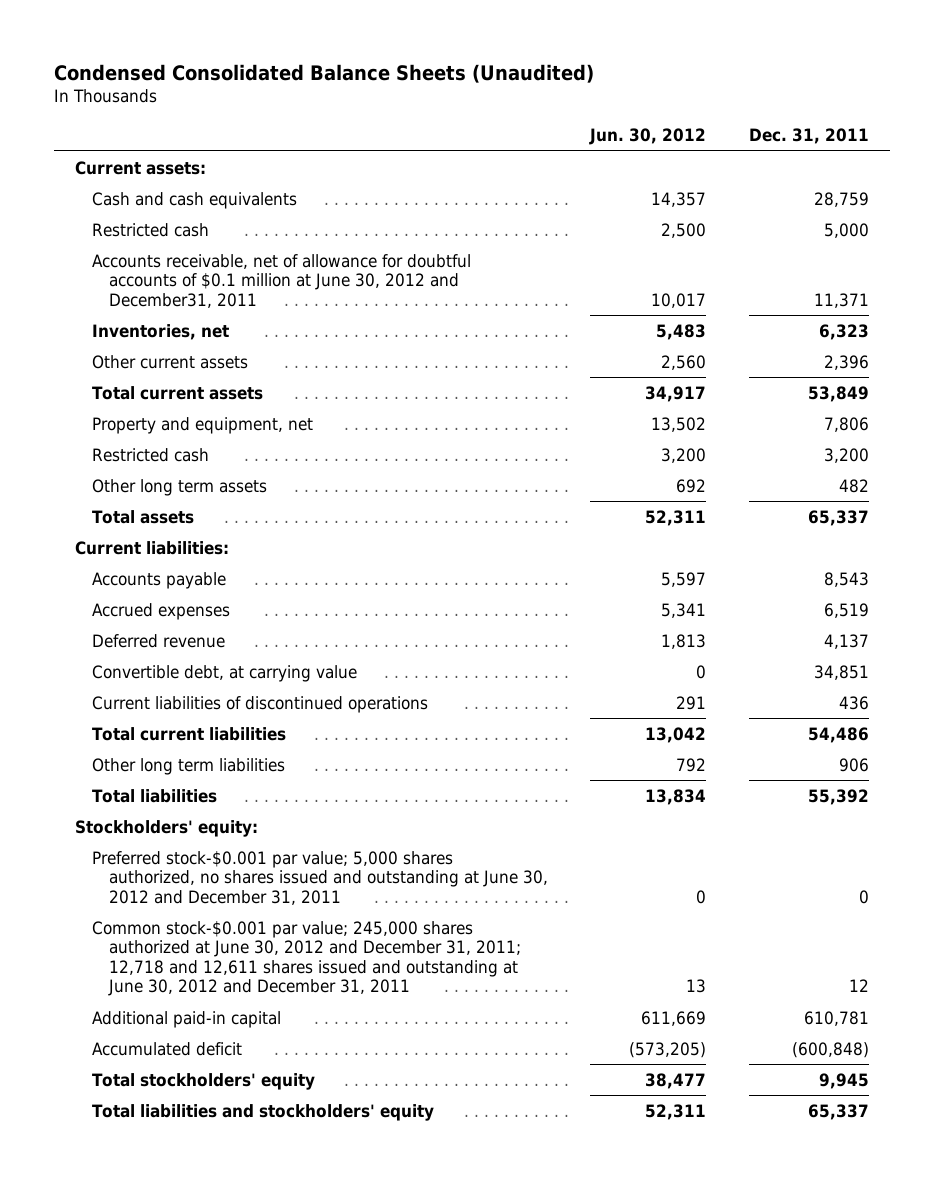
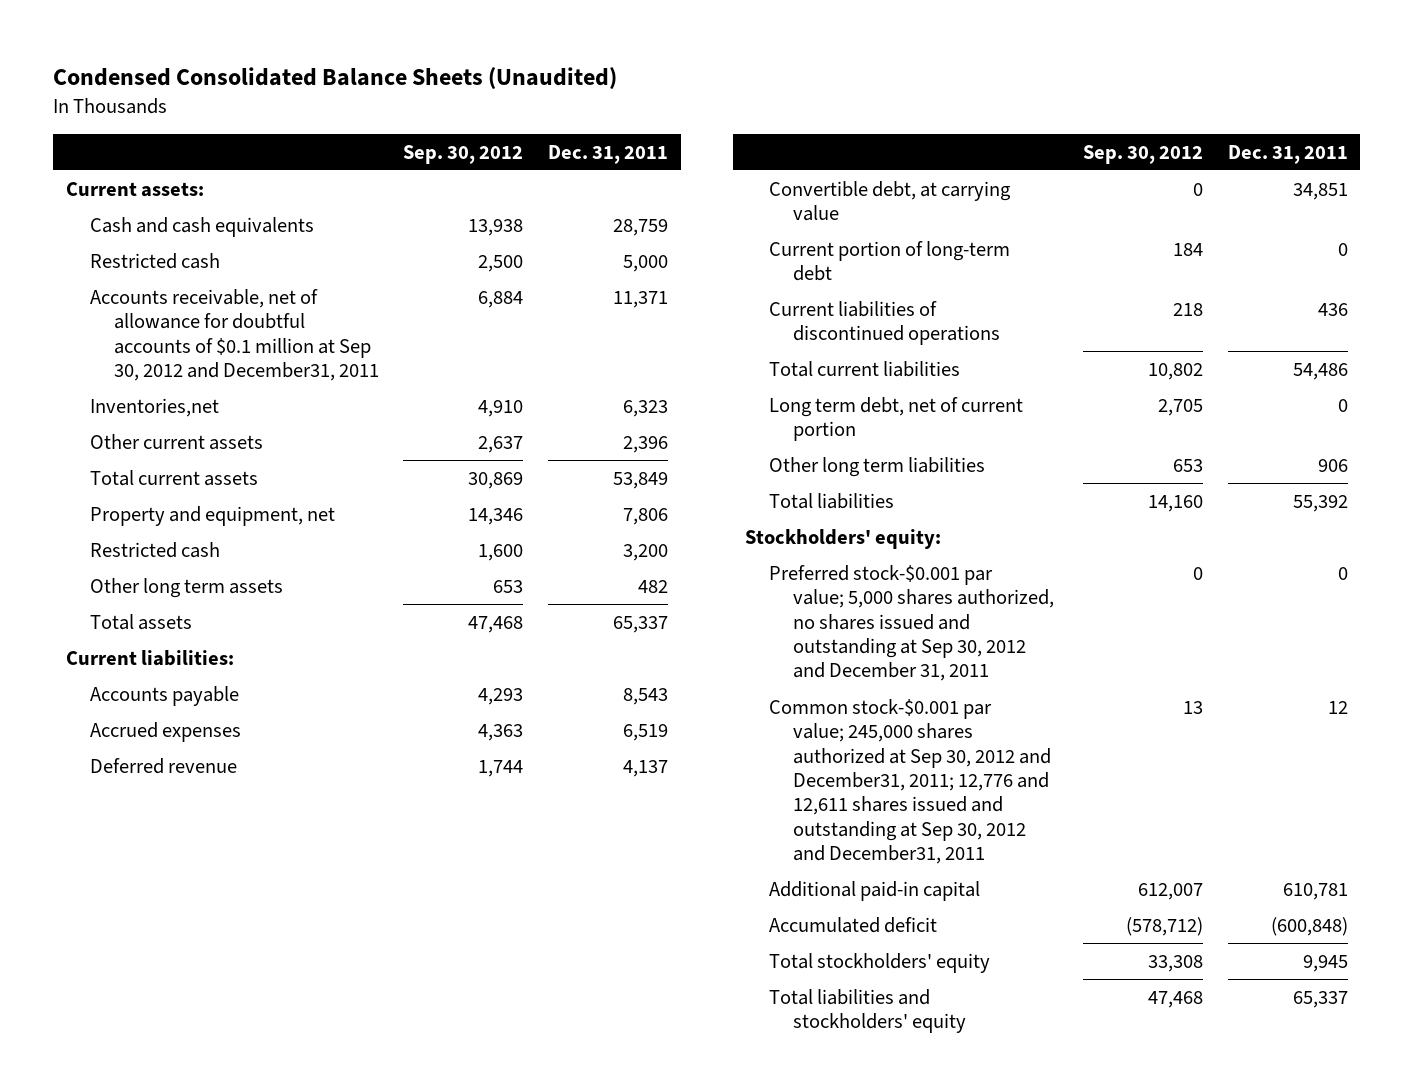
[589,128,707,146] Jun. 30, 2012 -> none
none -> [403,144,524,164] Sep. 30, 2012
[91,253,471,308] Accounts receivable, net of allowance for doubtful accounts of $0.1 million at June 30, 2012 and December31, 2011 -> [89,288,379,382] Accounts receivable, net of allowance for doubtful accounts of $0.1 million at Sep 30, 2012 and December31, 2011
[91,323,229,340] Inventories, net -> [89,397,219,417] Inventories,net
none -> [769,240,1011,282] Current portion of long-term debt
none -> [769,396,1024,442] Long term debt, net of current portion
[91,850,548,905] Preferred stock-$0.001 par value; 5,000 shares authorized, no shares issued and outstanding at June 30, 2012 and December 31, 2011 -> [769,564,1055,682] Preferred stock-$0.001 par value; 5,000 shares authorized, no shares issued and outstanding at Sep 30, 2012 and December 31, 2011
[91,920,521,997] Common stock-$0.001 par value; 245,000 shares authorized at June 30, 2012 and December 31, 2011; 12,718 and 12,611 shares issued and outstanding at June 30, 2012 and December 31, 2011 -> [769,698,1052,865] Common stock-$0.001 par value; 245,000 shares authorized at Sep 30, 2012 and December31, 2011; 12,776 and 12,611 shares issued and outstanding at Sep 30, 2012 and December31, 2011

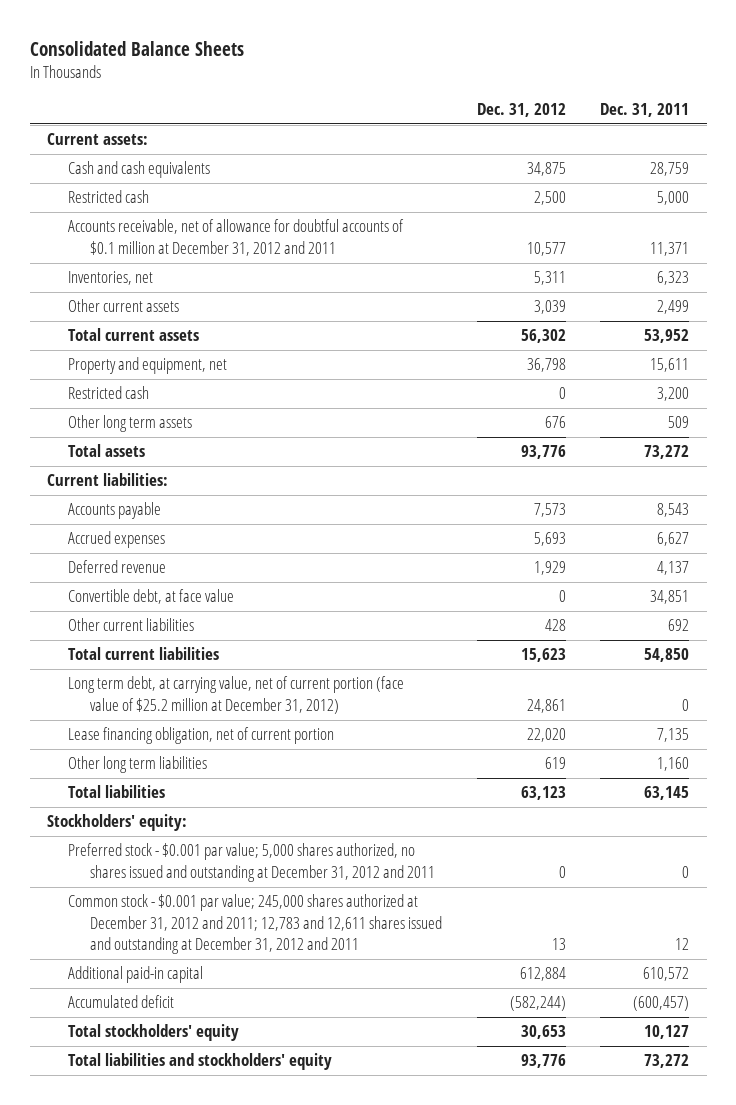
[53,67,618,90] Condensed Consolidated Balance Sheets (Unaudited) -> [29,40,244,56] Consolidated Balance Sheets
[403,144,524,164] Sep. 30, 2012 -> none
none -> [476,103,566,118] Dec. 31, 2012
[89,288,379,382] Accounts receivable, net of allowance for doubtful accounts of $0.1 million at Sep 30, 2012 and December31, 2011 -> [68,219,405,256] Accounts receivable, net of allowance for doubtful accounts of $0.1 million at December 31, 2012 and 2011
[89,397,219,417] Inventories,net -> [68,271,154,286] Inventories, net
[623,435,669,453] 2,396 -> [657,300,690,315] 2,499
[613,471,669,489] 53,849 -> [644,329,690,344] 53,952
[623,507,669,525] 7,806 -> [650,358,690,373] 15,611
[638,579,669,593] 482 -> [668,416,690,429] 509
[613,615,669,633] 65,337 -> [644,445,690,460] 73,272
[623,723,669,741] 6,519 -> [657,532,690,547] 6,627
[769,240,1011,282] Current portion of long-term debt -> none
[769,300,1001,346] Current liabilities of discontinued operations -> none
[769,180,1012,222] Convertible debt, at carrying value -> [68,589,235,605] Convertible debt, at face value
none -> [68,618,195,632] Other current liabilities
[1292,362,1348,380] 54,486 -> [644,648,690,663] 54,850
[769,396,1024,442] Long term debt, net of current portion -> [68,676,405,714] Long term debt, at carrying value, net of current portion (face value of $25.2 million at December 31, 2012)
none -> [68,727,335,745] Lease financing obligation, net of current portion
[1317,458,1348,472] 906 -> [657,757,690,772] 1,160
[1292,494,1348,512] 55,392 -> [644,786,690,801] 63,145
[769,564,1055,682] Preferred stock-$0.001 par value; 5,000 shares authorized, no shares issued and outstanding at Sep 30, 2012 and December 31, 2011 -> [68,843,435,882] Preferred stock - $0.001 par value; 5,000 shares authorized, no shares issued and outstanding at December 31, 2012 and 2011
[769,698,1052,865] Common stock-$0.001 par value; 245,000 shares authorized at Sep 30, 2012 and December31, 2011; 12,776 and 12,611 shares issued and outstanding at Sep 30, 2012 and December31, 2011 -> [68,894,442,955] Common stock - $0.001 par value; 245,000 shares authorized at December 31, 2012 and 2011; 12,783 and 12,611 shares issued and outstanding at December 31, 2012 and 2011
[1282,882,1348,900] 610,781 -> [643,967,690,982] 610,572
[1270,916,1348,936] (600,848) -> [633,996,690,1012] (600,457)
[1302,954,1348,972] 9,945 -> [644,1025,690,1040] 10,127
[1292,990,1348,1008] 65,337 -> [644,1054,690,1069] 73,272

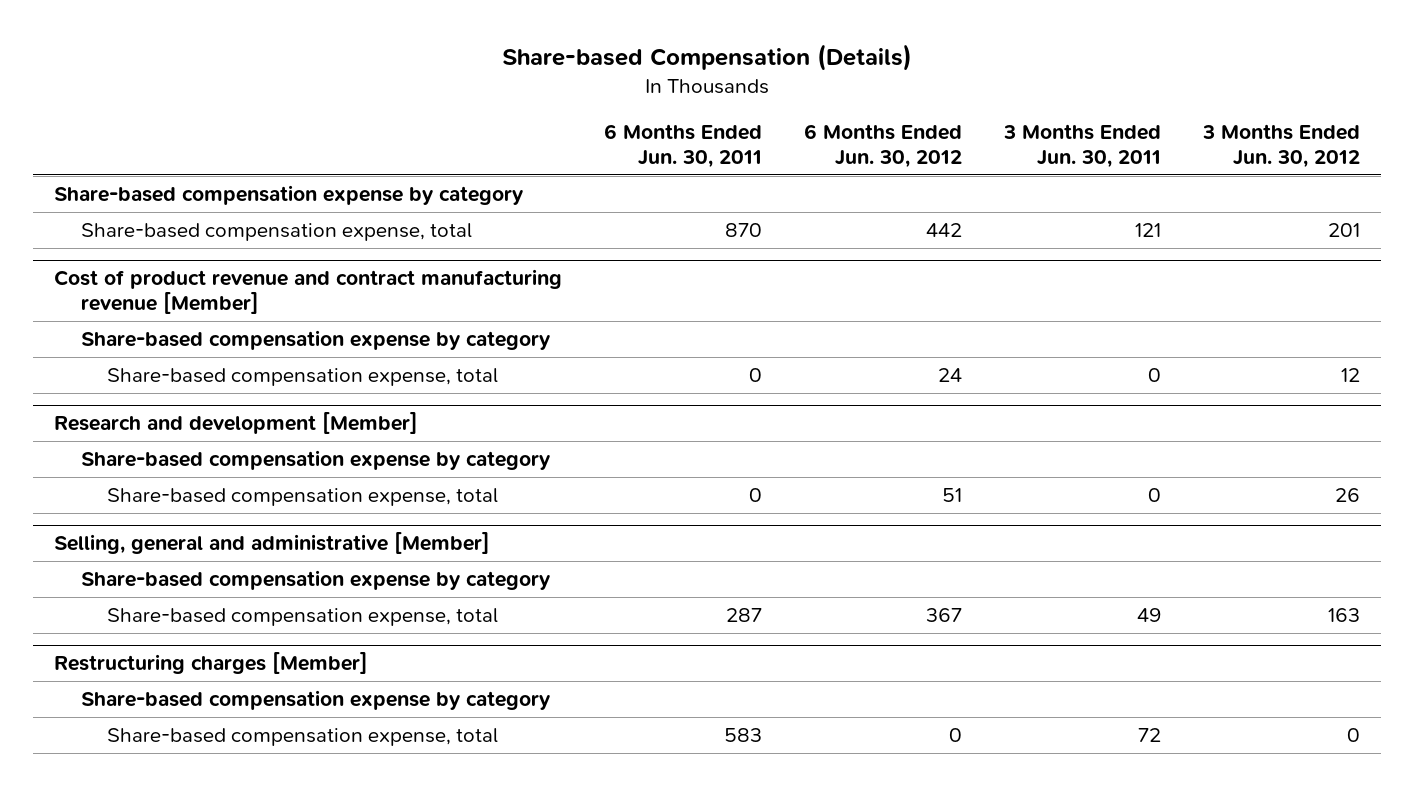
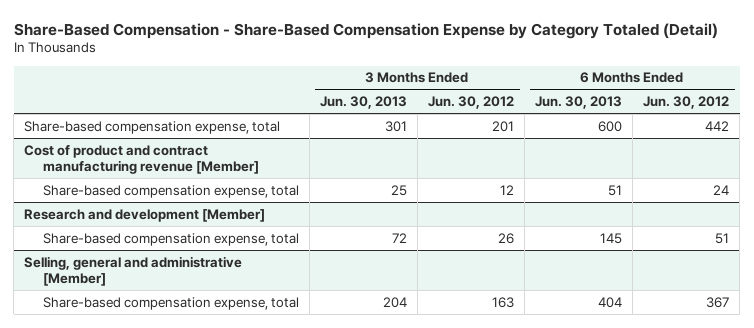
[501,44,912,72] Share-based Compensation (Details) -> [13,22,718,39] Share-Based Compensation - Share-Based Compensation Expense by Category Totaled (Detail)
[604,124,763,168] 6 Months Ended Jun. 30, 2011 -> none
[1002,124,1161,168] 3 Months Ended Jun. 30, 2011 -> none
none -> [320,96,408,110] Jun. 30, 2013
none -> [535,96,623,110] Jun. 30, 2013
[54,184,525,205] Share-based compensation expense by category -> none
[80,329,551,350] Share-based compensation expense by category -> none
[54,269,563,315] Cost of product revenue and contract manufacturing revenue [Member] -> [24,144,260,174] Cost of product and contract manufacturing revenue [Member]
[80,449,551,470] Share-based compensation expense by category -> none
[80,569,551,590] Share-based compensation expense by category -> none
[54,652,369,675] Restructuring charges [Member] -> none
[80,689,551,710] Share-based compensation expense by category -> none
[107,727,499,746] Share-based compensation expense, total -> none

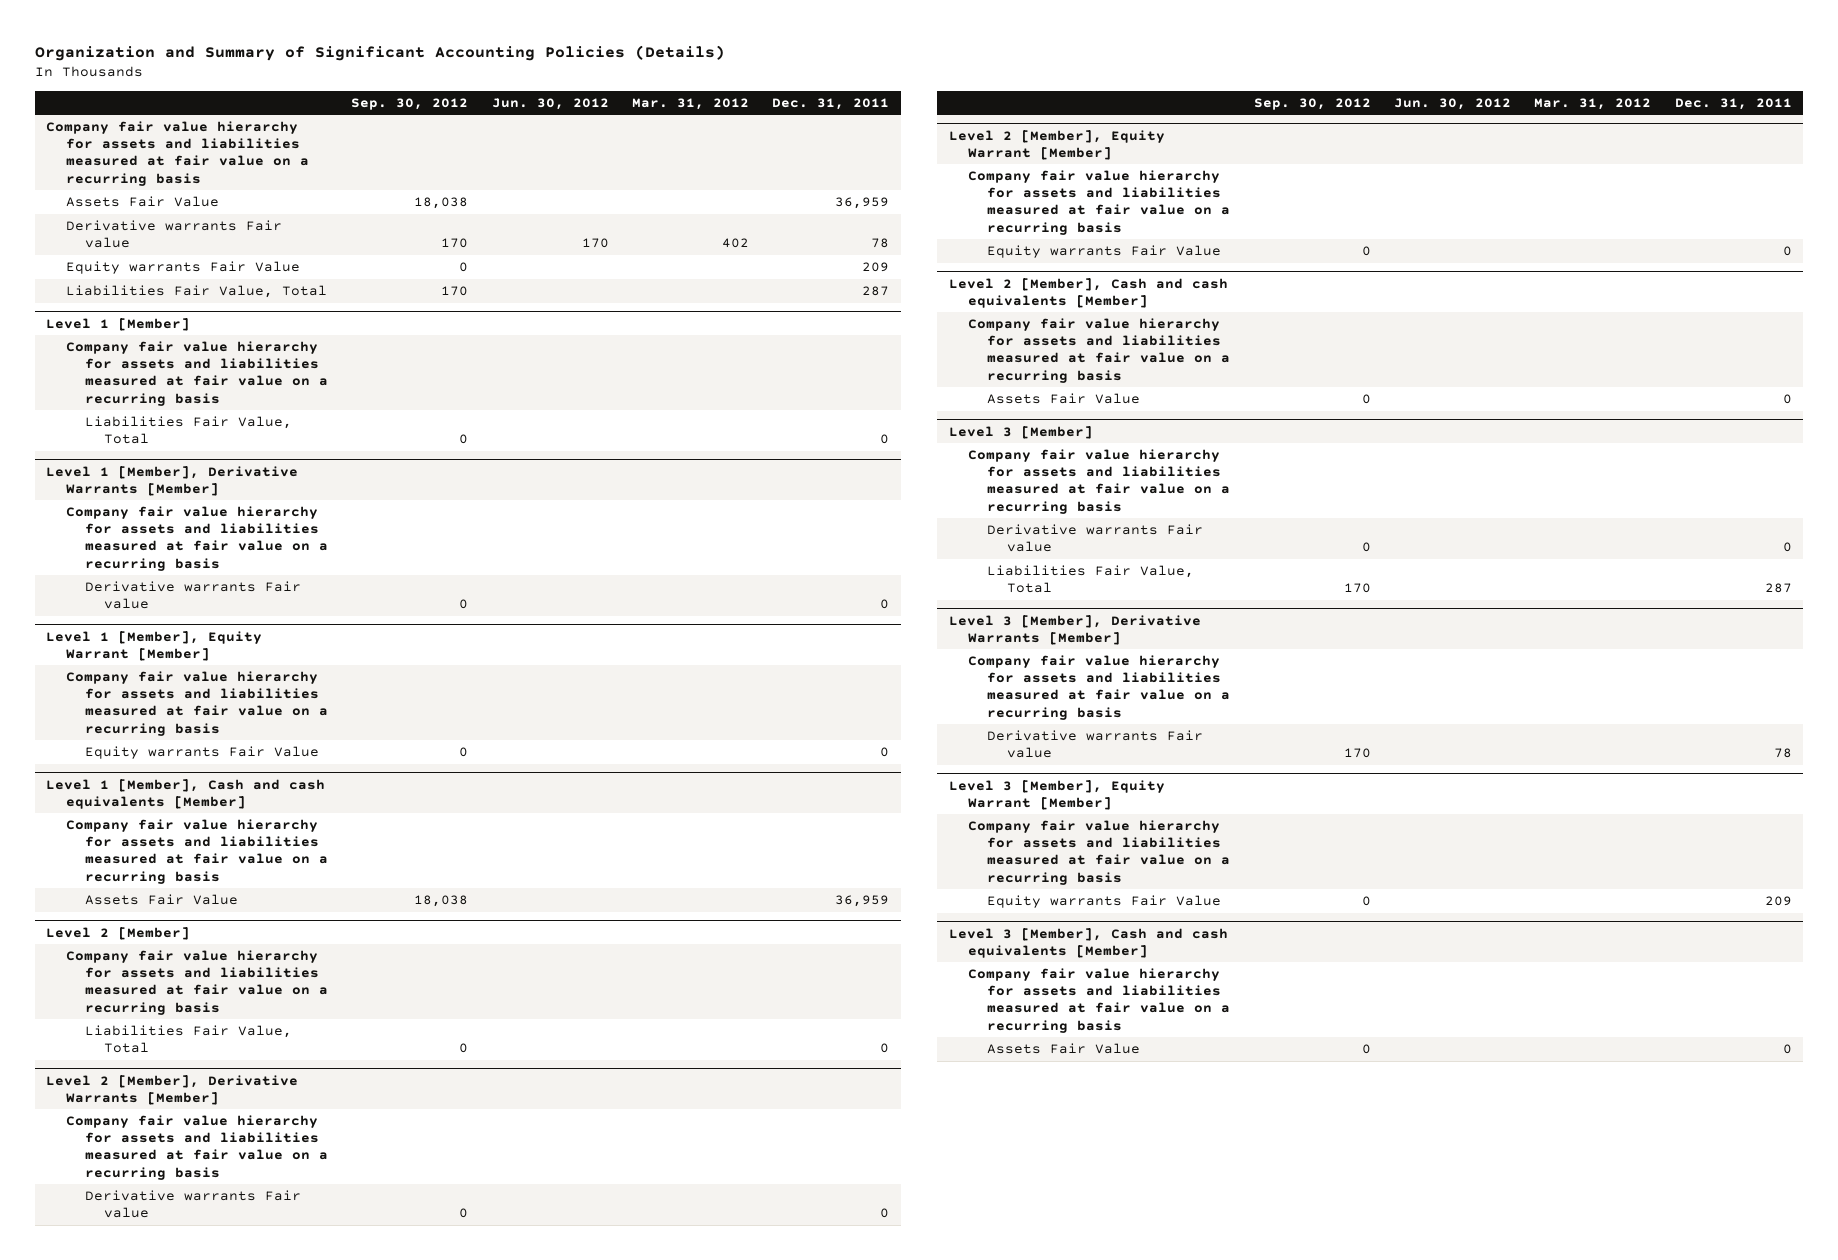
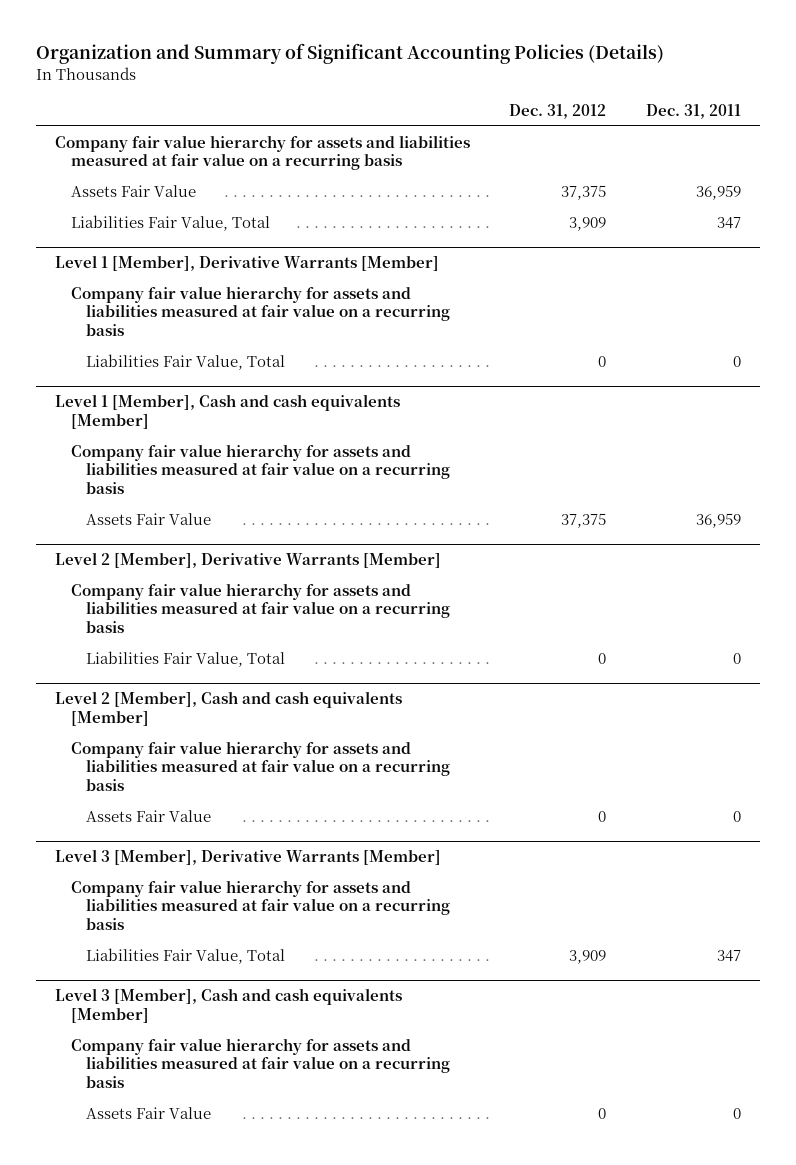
[351,97,469,110] Sep. 30, 2012 -> none
[491,97,609,110] Jun. 30, 2012 -> none
[632,97,750,110] Mar. 31, 2012 -> none
none -> [509,103,607,119] Dec. 31, 2012
[65,219,282,249] Derivative warrants Fair value -> none
[65,260,300,274] Equity warrants Fair Value -> none
[46,317,191,331] Level 1 [Member] -> none
[65,340,329,406] Company fair value hierarchy for assets and liabilities measured at fair value on a recurring basis -> none
[85,415,293,445] Liabilities Fair Value, Total -> none
[862,285,890,296] 287 -> [716,216,741,229] 347
[85,580,302,610] Derivative warrants Fair value -> none
[46,630,263,661] Level 1 [Member], Equity Warrant [Member] -> none
[65,670,329,736] Company fair value hierarchy for assets and liabilities measured at fair value on a recurring basis -> none
[85,745,320,759] Equity warrants Fair Value -> none
none -> [86,353,286,370] Liabilities Fair Value, Total
[46,926,191,940] Level 2 [Member] -> none
[65,949,329,1015] Company fair value hierarchy for assets and liabilities measured at fair value on a recurring basis -> none
[85,1024,293,1054] Liabilities Fair Value, Total -> none
[85,1189,302,1219] Derivative warrants Fair value -> none
[948,129,1165,160] Level 2 [Member], Equity Warrant [Member] -> none
[968,169,1231,235] Company fair value hierarchy for assets and liabilities measured at fair value on a recurring basis -> none
[987,244,1222,258] Equity warrants Fair Value -> none
none -> [86,650,286,667] Liabilities Fair Value, Total
[948,425,1093,439] Level 3 [Member] -> none
[968,448,1231,514] Company fair value hierarchy for assets and liabilities measured at fair value on a recurring basis -> none
[987,523,1204,553] Derivative warrants Fair value -> none
[987,564,1195,594] Liabilities Fair Value, Total -> none
[987,729,1204,759] Derivative warrants Fair value -> none
[948,779,1165,810] Level 3 [Member], Equity Warrant [Member] -> none
[968,819,1231,885] Company fair value hierarchy for assets and liabilities measured at fair value on a recurring basis -> none
[987,894,1222,908] Equity warrants Fair Value -> none
none -> [86,947,286,964] Liabilities Fair Value, Total

